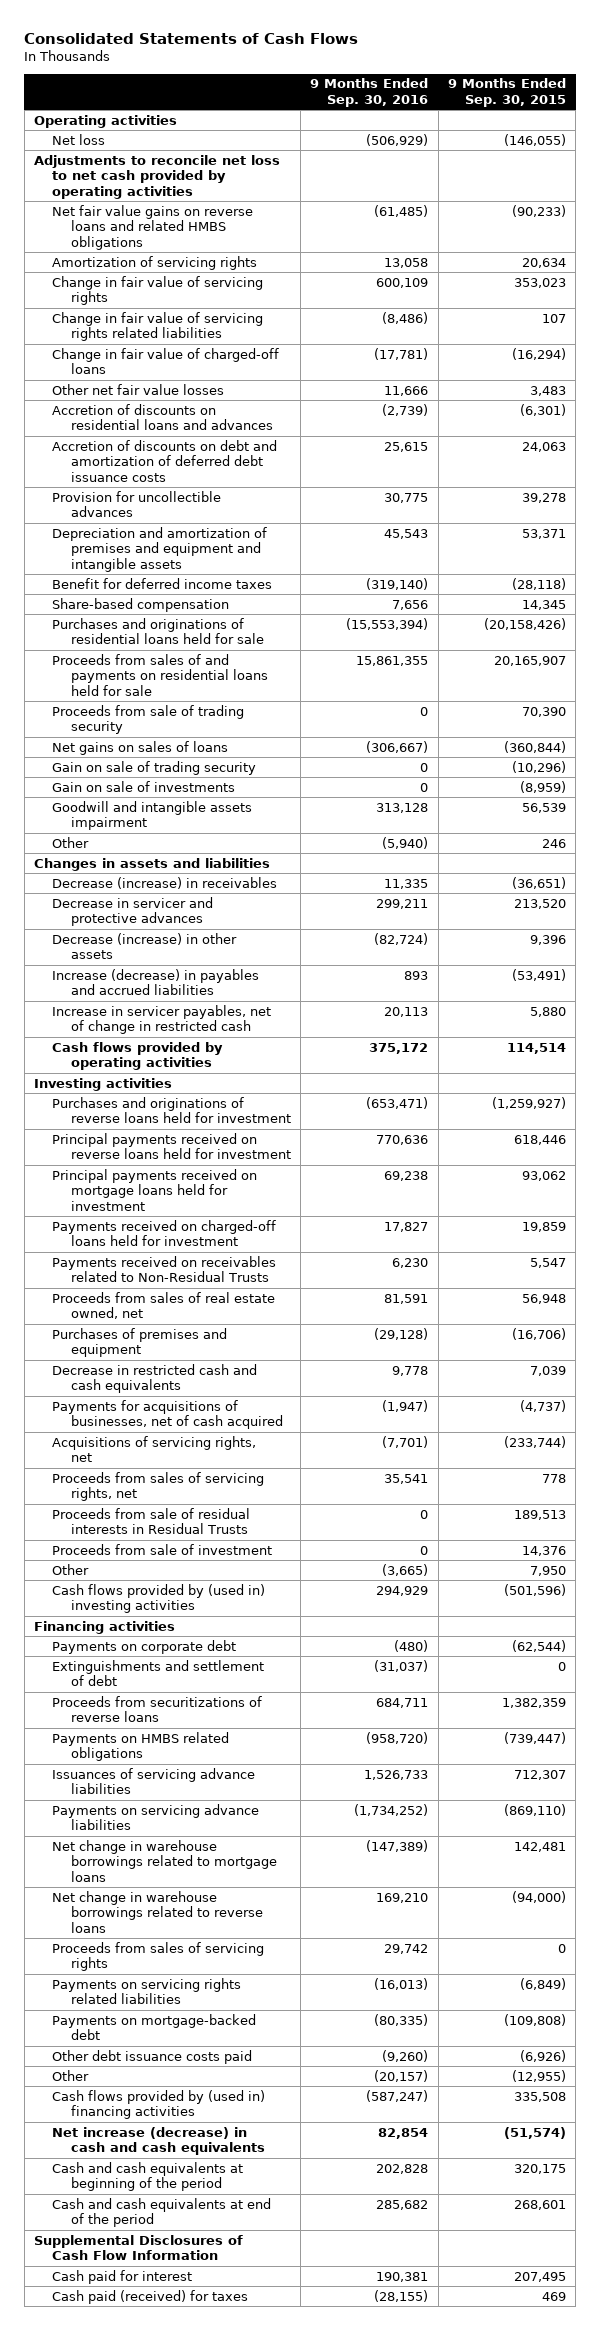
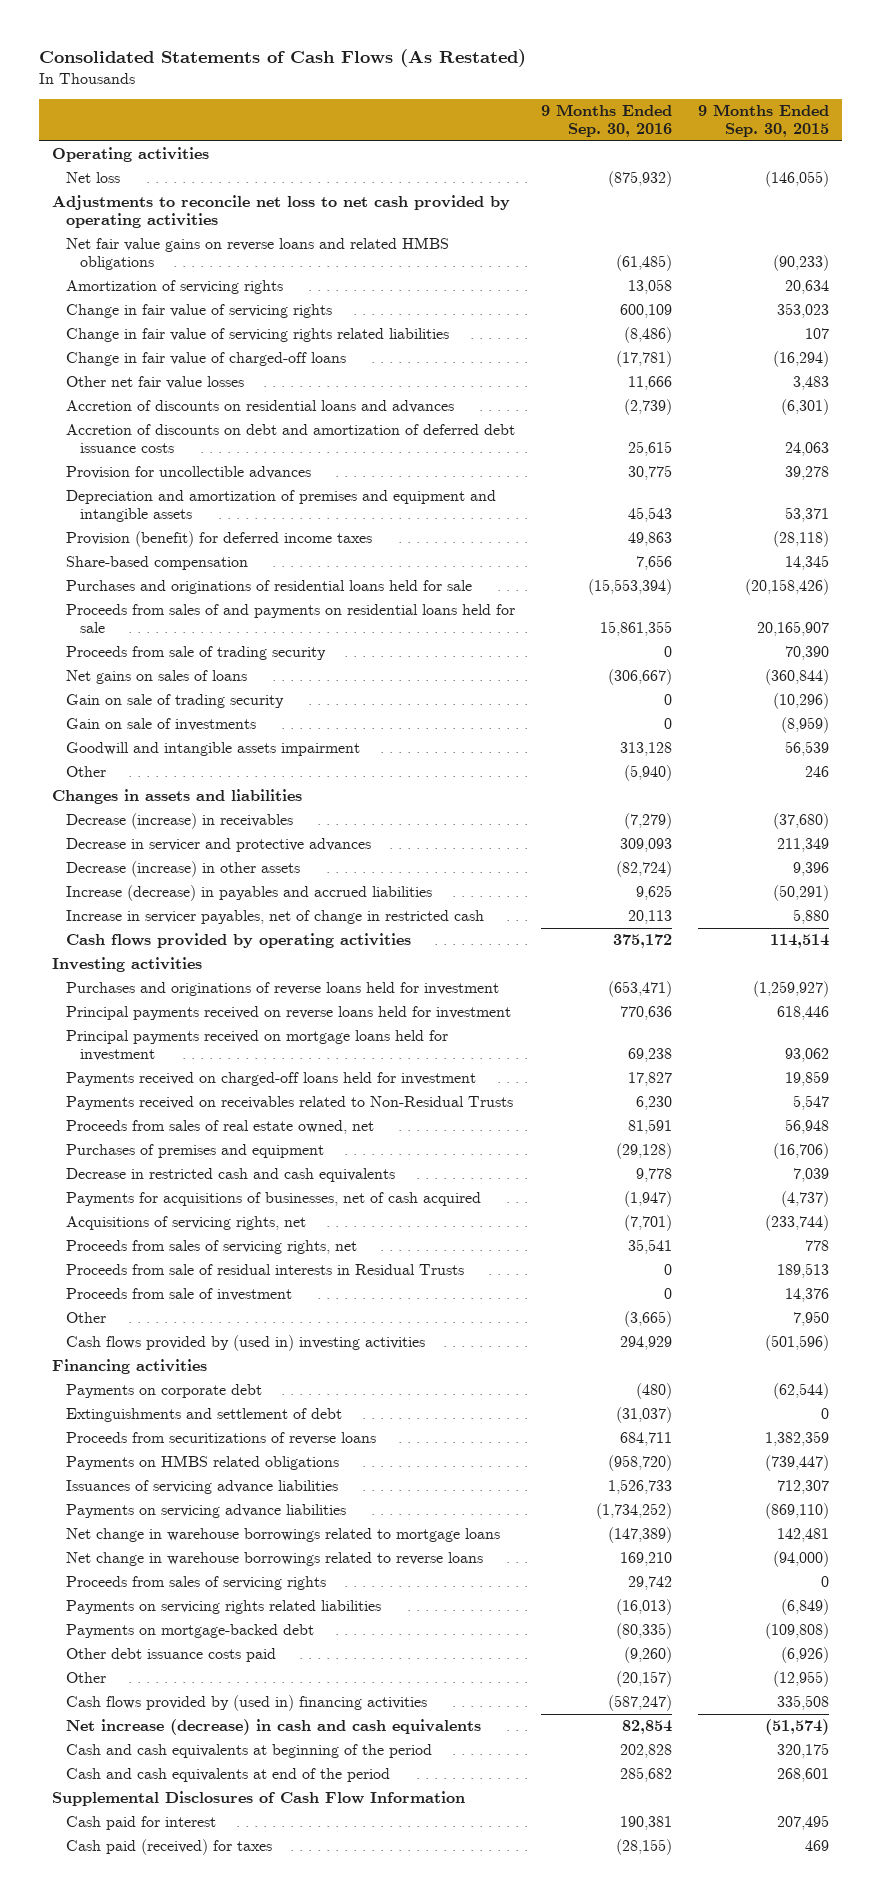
[24,33,359,45] Consolidated Statements of Cash Flows -> [38,48,526,67] Consolidated Statements of Cash Flows (As Restated)
[366,133,429,146] (506,929) -> [608,171,673,188] (875,932)
[52,577,273,589] Benefit for deferred income taxes -> [66,531,373,548] Provision (benefit) for deferred income taxes
[366,577,429,590] (319,140) -> [628,532,673,547] 49,863
[384,878,429,889] 11,335 -> [624,813,673,830] (7,279)
[511,876,566,889] (36,651) -> [773,813,830,830] (37,680)
[376,898,429,909] 299,211 -> [620,838,673,853] 309,093
[513,898,566,909] 213,520 -> [777,838,830,853] 211,349
[404,970,429,980] 893 -> [636,885,673,901] 9,625
[511,968,566,981] (53,491) -> [773,885,830,902] (50,291)

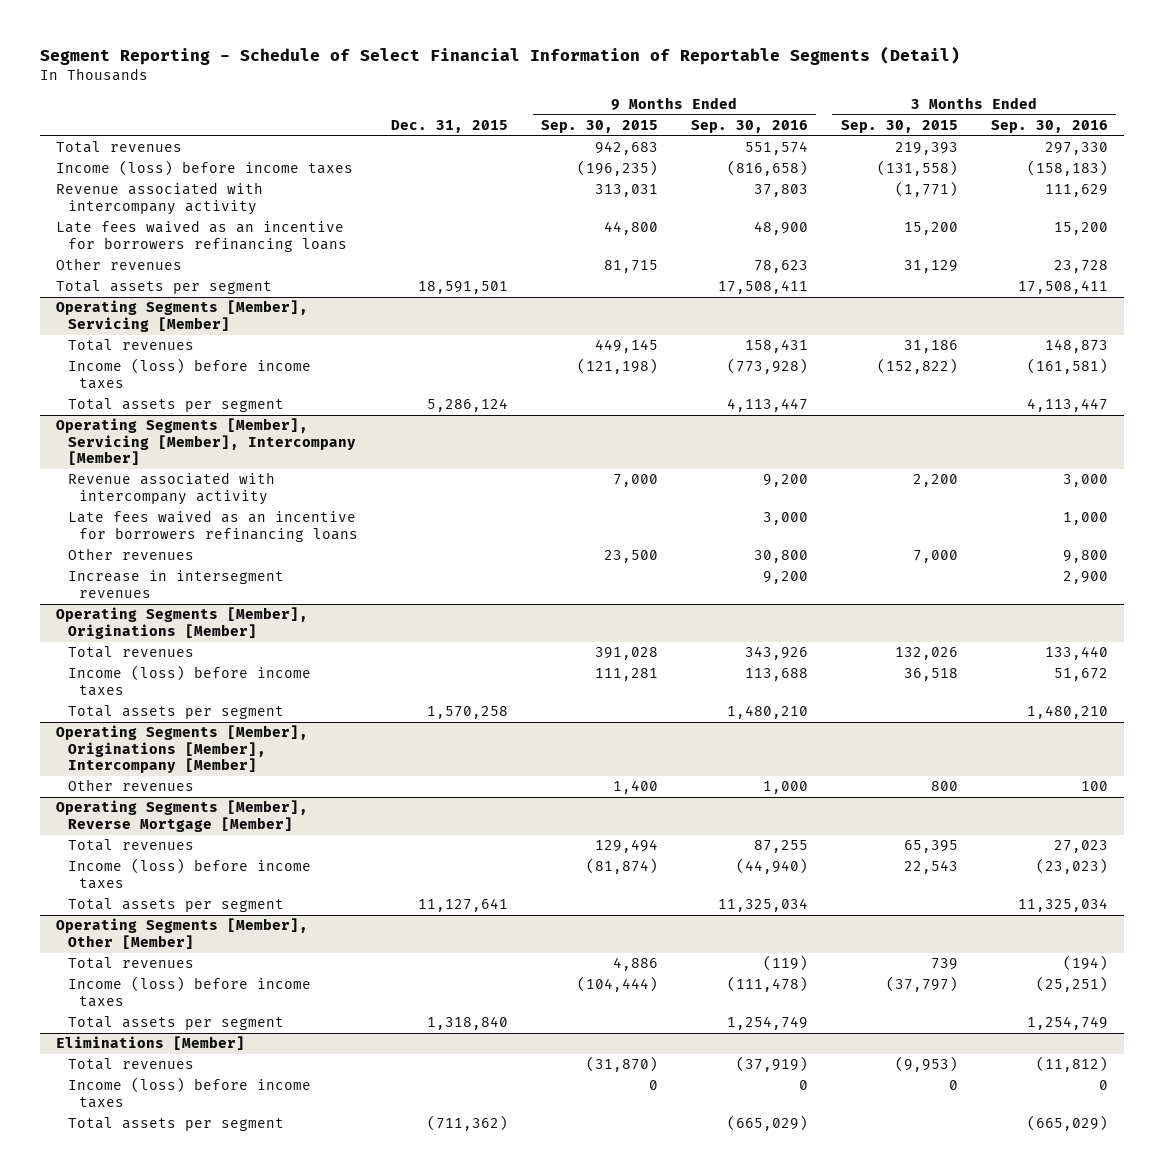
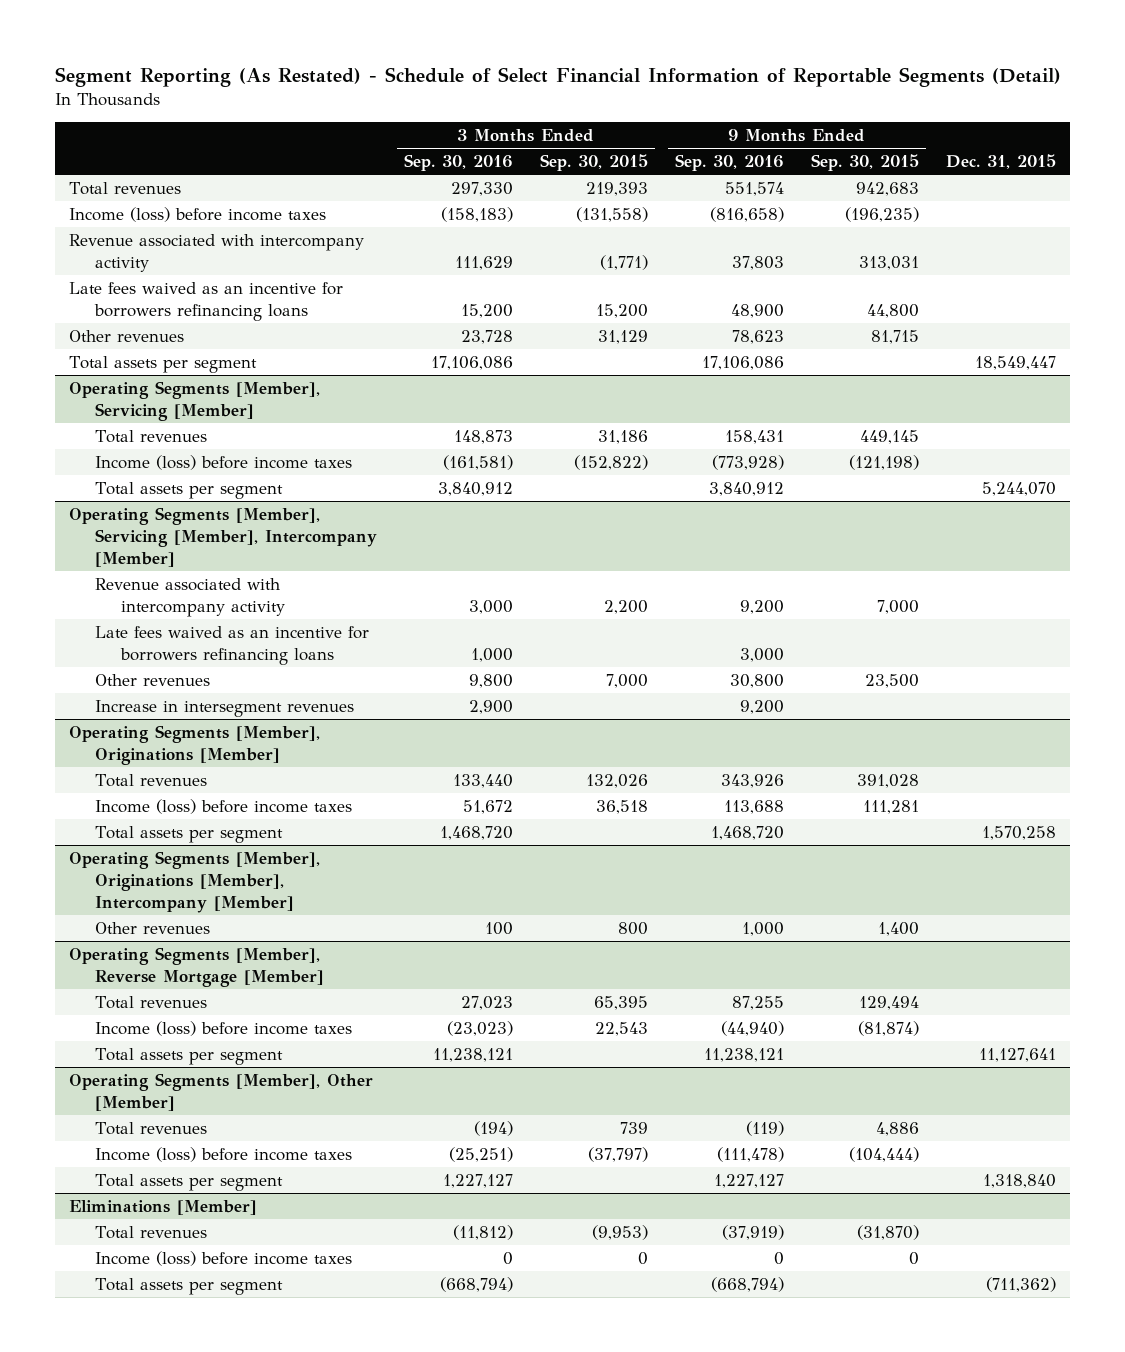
[39,46,960,66] Segment Reporting - Schedule of Select Financial Information of Reportable Segments (Detail) -> [55,66,1062,87] Segment Reporting (As Restated) - Schedule of Select Financial Information of Reportable Segments (Detail)
[417,281,508,295] 18,591,501 -> [975,356,1057,371] 18,549,447
[717,280,808,295] 17,508,411 -> [701,356,784,371] 17,106,086
[1017,280,1108,295] 17,508,411 -> [430,356,513,371] 17,106,086
[426,398,508,413] 5,286,124 -> [982,482,1057,497] 5,244,070
[726,398,808,413] 4,113,447 -> [708,482,784,497] 3,840,912
[1026,398,1108,413] 4,113,447 -> [437,482,513,497] 3,840,912
[726,705,808,720] 1,480,210 -> [710,826,784,841] 1,468,720
[1026,705,1108,720] 1,480,210 -> [439,826,513,841] 1,468,720
[717,898,808,913] 11,325,034 -> [703,1048,784,1063] 11,238,121
[1017,898,1108,913] 11,325,034 -> [432,1048,513,1063] 11,238,121
[726,1016,808,1031] 1,254,749 -> [713,1174,784,1189] 1,227,127
[1026,1016,1108,1031] 1,254,749 -> [442,1174,513,1189] 1,227,127
[726,1115,808,1132] (665,029) -> [710,1277,784,1293] (668,794)
[1026,1115,1108,1132] (665,029) -> [439,1277,513,1293] (668,794)

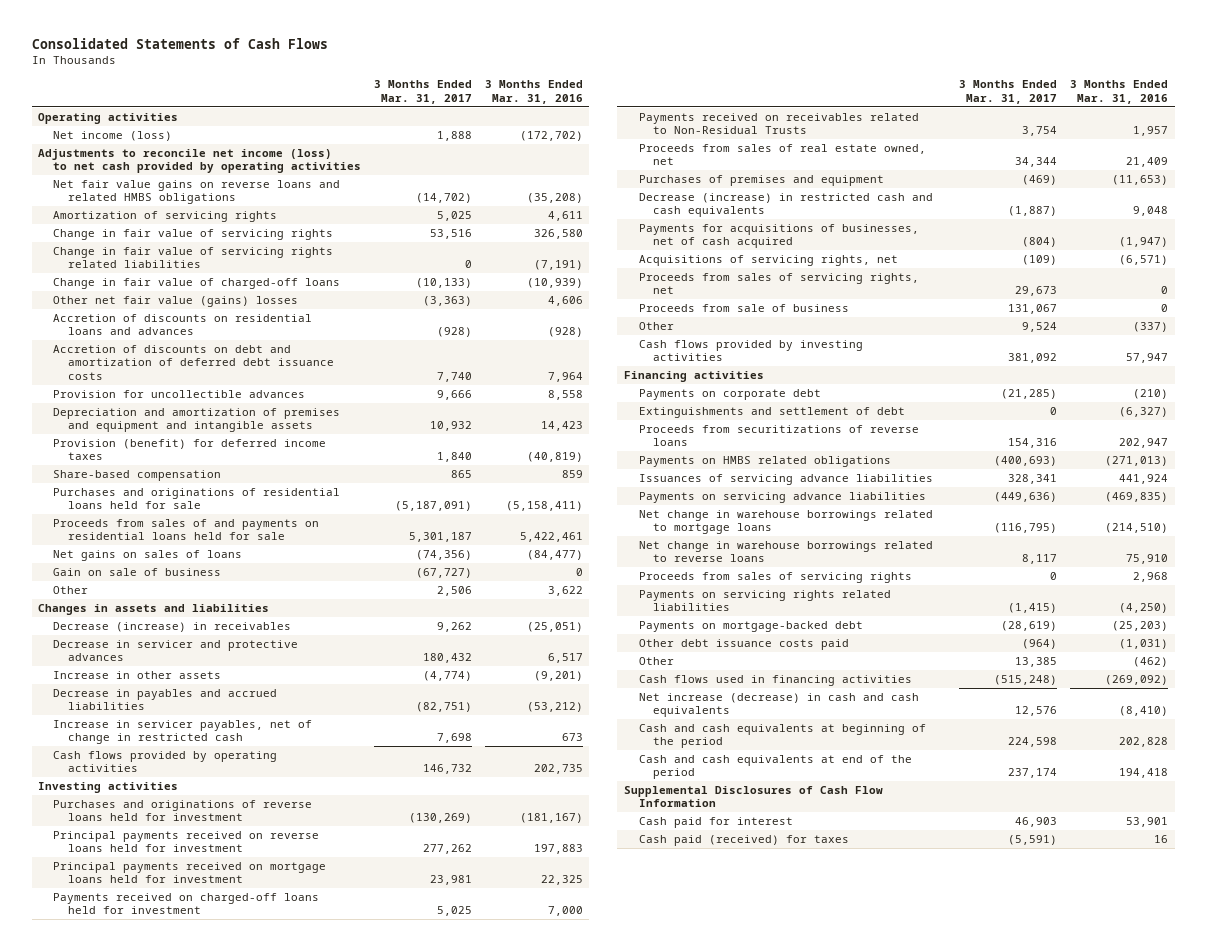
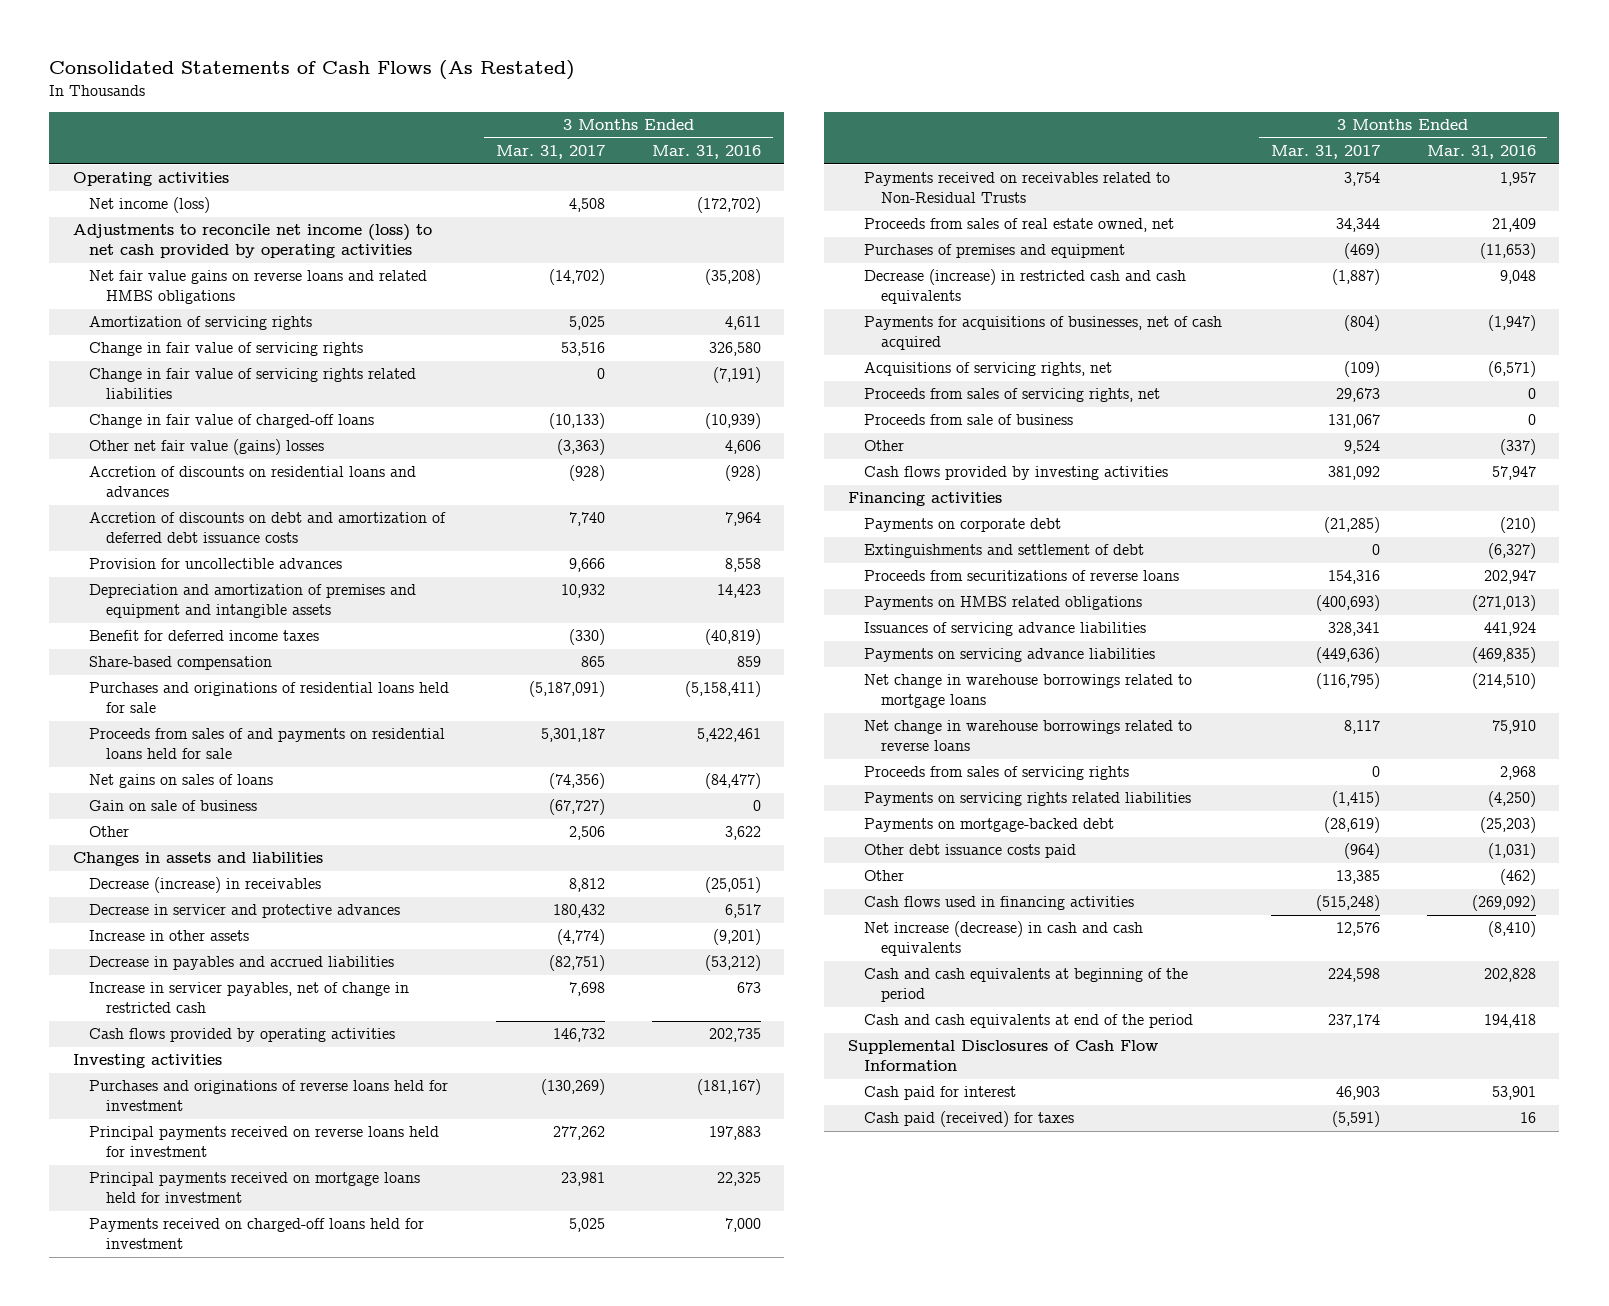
[31,38,328,50] Consolidated Statements of Cash Flows -> [49,60,576,81] Consolidated Statements of Cash Flows (As Restated)
[437,131,473,142] 1,888 -> [569,198,606,213] 4,508
[53,439,327,461] Provision (benefit) for deferred income taxes -> [89,630,320,642] Benefit for deferred income taxes
[437,452,473,463] 1,840 -> [569,629,606,646] (330)
[437,622,473,633] 9,262 -> [569,878,606,893] 8,812

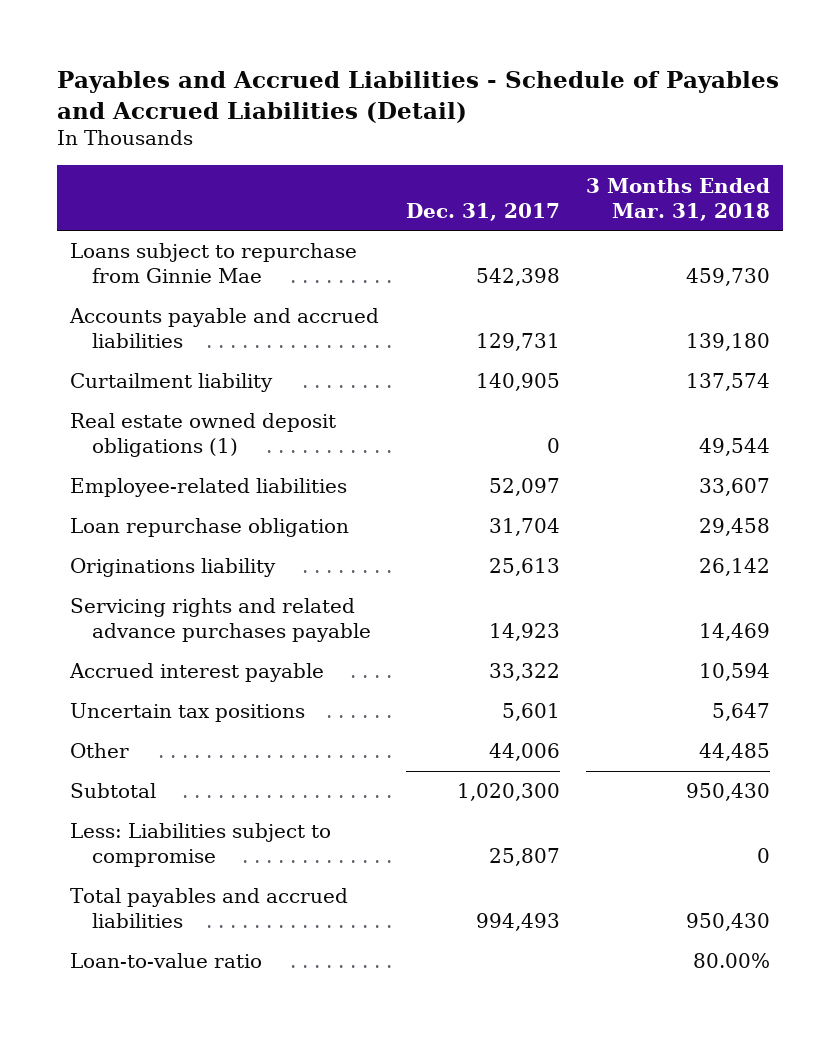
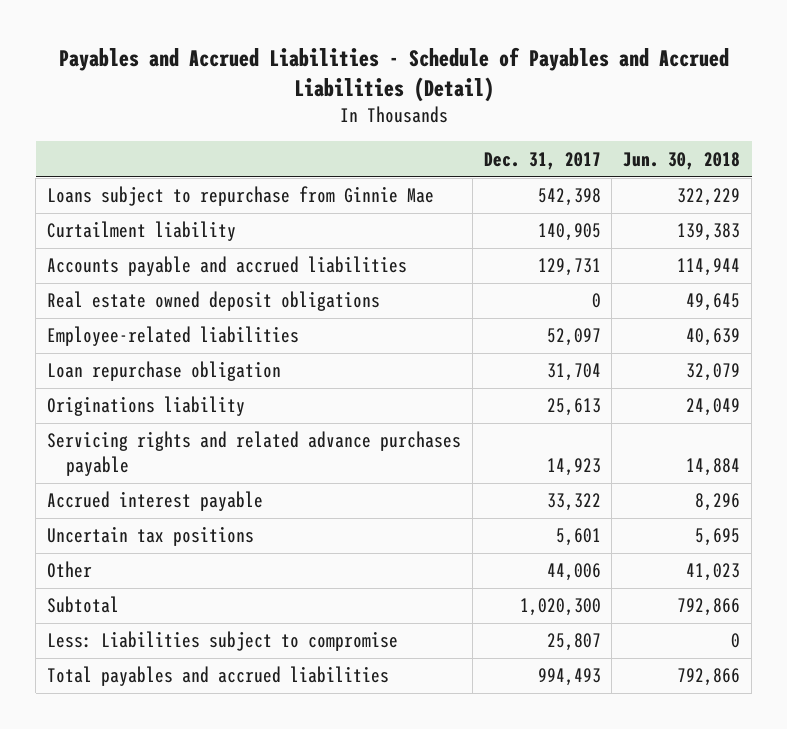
[585,177,770,221] 3 Months Ended Mar. 31, 2018 -> none
none -> [623,151,741,170] Jun. 30, 2018
[69,308,380,349] Accounts payable and accrued liabilities -> [47,256,408,277] Accounts payable and accrued liabilities
[70,413,337,458] Real estate owned deposit obligations (1) -> [47,291,381,312] Real estate owned deposit obligations
[70,953,263,969] Loan-to-value ratio -> none

